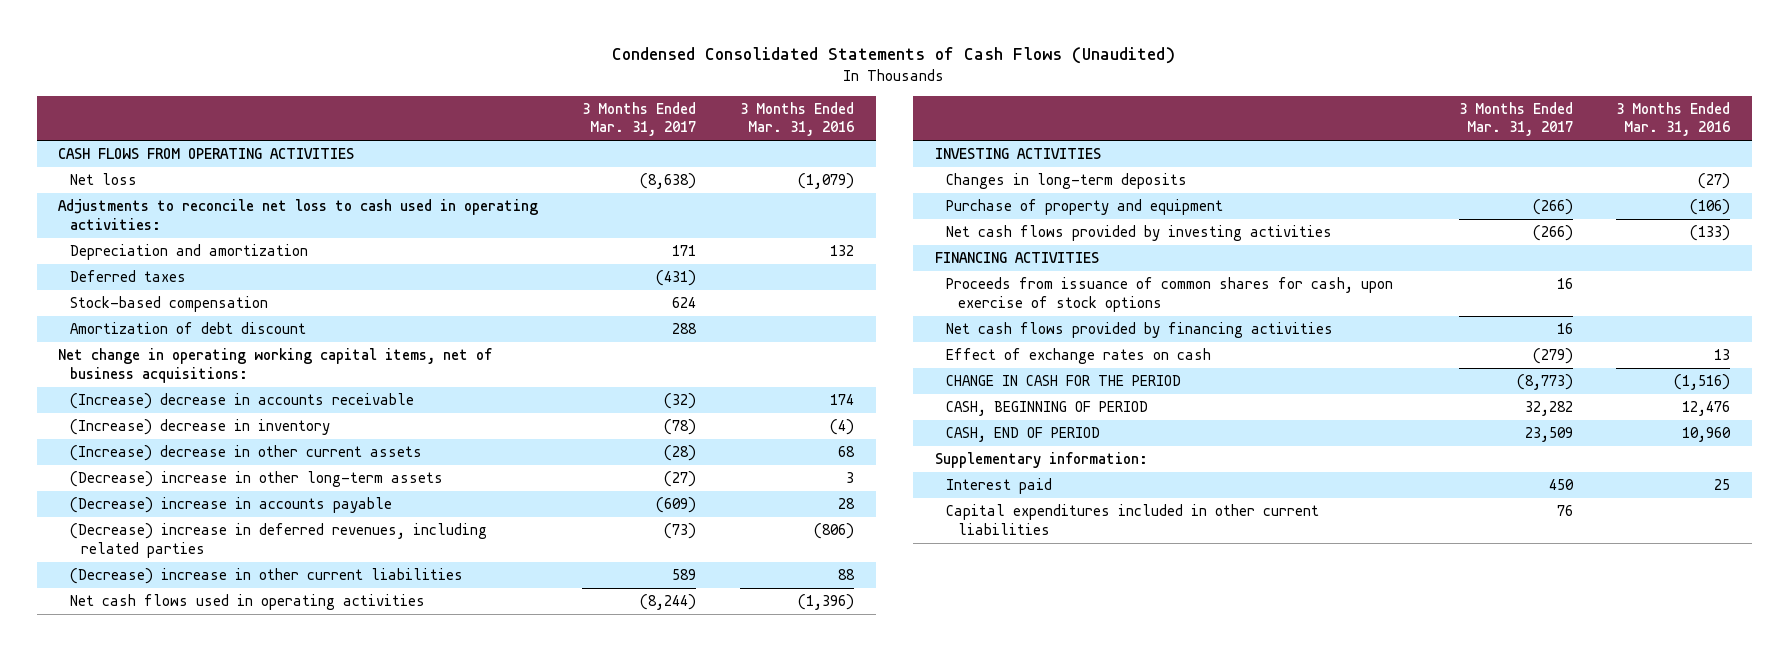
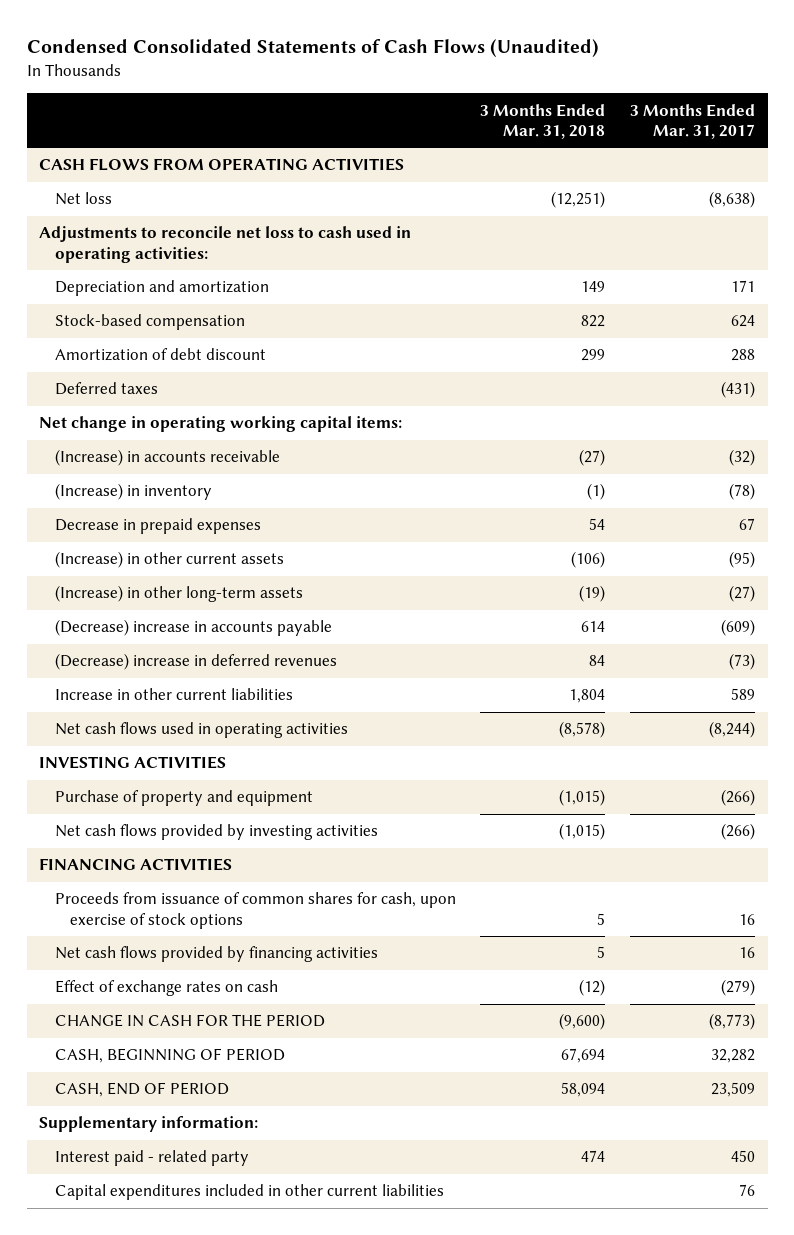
[739,102,854,137] 3 Months Ended Mar. 31, 2016 -> none
none -> [480,103,606,139] 3 Months Ended Mar. 31, 2018
[69,270,186,283] Deferred taxes -> [54,382,158,396] Deferred taxes
[58,348,493,383] Net change in operating working capital items, net of business acquisitions: -> [39,416,403,433] Net change in operating working capital items:
[69,393,414,410] (Increase) decrease in accounts receivable -> [54,449,280,467] (Increase) in accounts receivable
[69,419,330,436] (Increase) decrease in inventory -> [54,483,212,501] (Increase) in inventory
none -> [54,518,261,535] Decrease in prepaid expenses
[69,445,422,462] (Increase) decrease in other current assets -> [54,551,284,569] (Increase) in other current assets
[664,445,697,462] (28) -> [729,551,756,569] (95)
[69,471,443,488] (Decrease) increase in other long-term assets -> [54,585,303,603] (Increase) in other long-term assets
[69,523,487,558] (Decrease) increase in deferred revenues, including related parties -> [54,653,337,671] (Decrease) increase in deferred revenues
[69,568,463,585] (Decrease) increase in other current liabilities -> [54,688,293,701] Increase in other current liabilities
[946,173,1188,190] Changes in long-term deposits -> none
[946,478,1053,495] Interest paid -> [54,1150,249,1167] Interest paid - related party

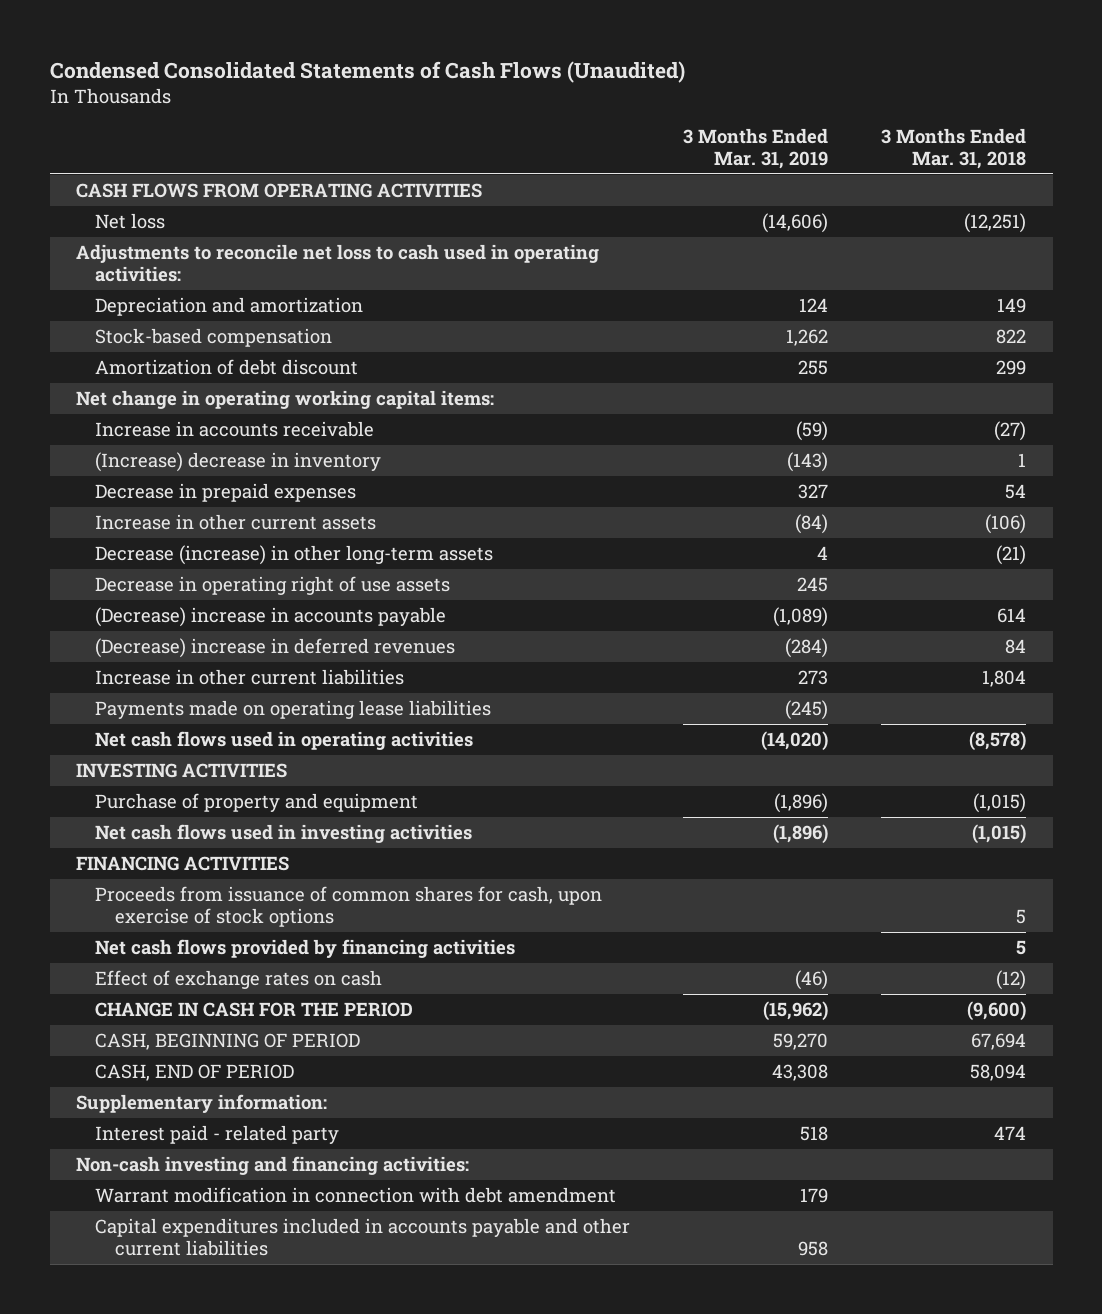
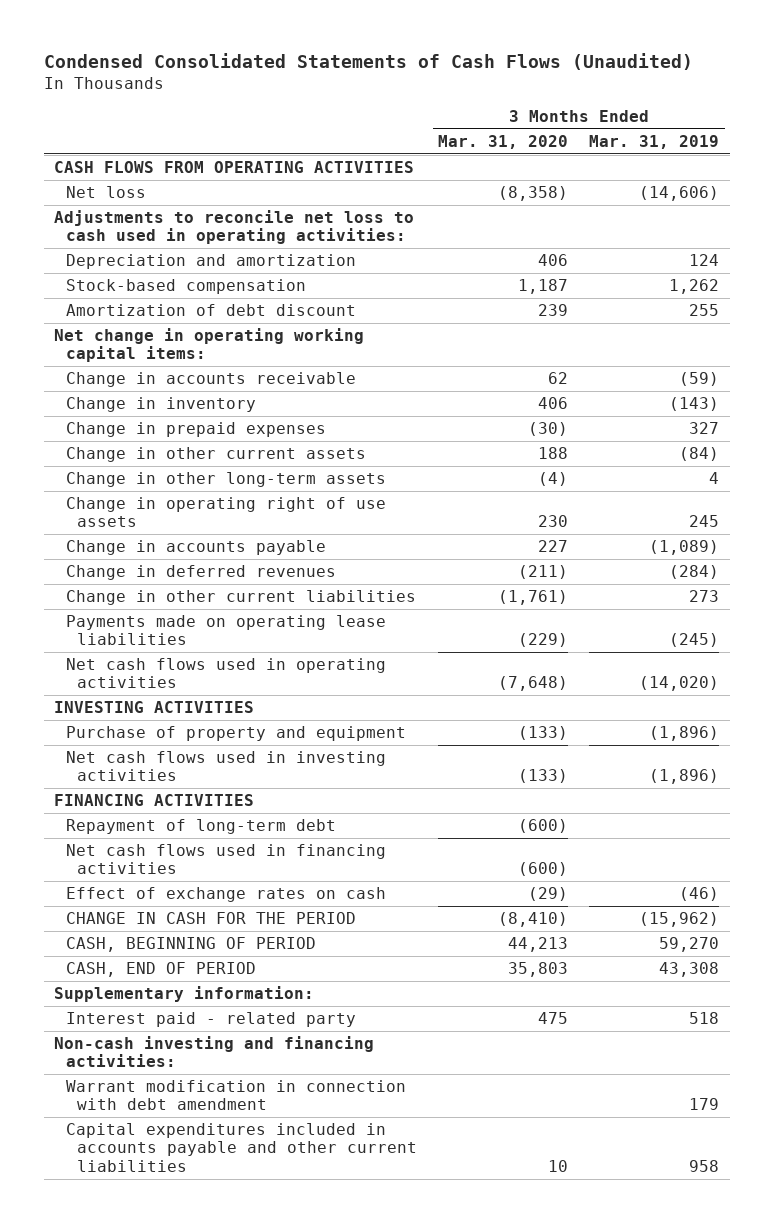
[881,128,1027,169] 3 Months Ended Mar. 31, 2018 -> none
none -> [438,134,569,149] Mar. 31, 2020
[95,421,375,438] Increase in accounts receivable -> [65,372,356,388] Change in accounts receivable
[95,452,382,473] (Increase) decrease in inventory -> [65,397,256,413] Change in inventory
[95,483,357,503] Decrease in prepaid expenses -> [65,422,326,438] Change in prepaid expenses
[95,514,377,531] Increase in other current assets -> [65,447,366,463] Change in other current assets
[95,545,494,566] Decrease (increase) in other long-term assets -> [65,472,386,488] Change in other long-term assets
[95,576,451,596] Decrease in operating right of use assets -> [65,497,386,528] Change in operating right of use assets
[95,607,447,628] (Decrease) increase in accounts payable -> [65,540,326,556] Change in accounts payable
[95,638,456,659] (Decrease) increase in deferred revenues -> [65,565,336,581] Change in deferred revenues
[95,669,405,686] Increase in other current liabilities -> [65,590,416,606] Change in other current liabilities
[95,886,603,927] Proceeds from issuance of common shares for cash, upon exercise of stock options -> none
none -> [65,819,336,835] Repayment of long-term debt
[95,939,516,959] Net cash flows provided by financing activities -> [65,844,386,875] Net cash flows used in financing activities

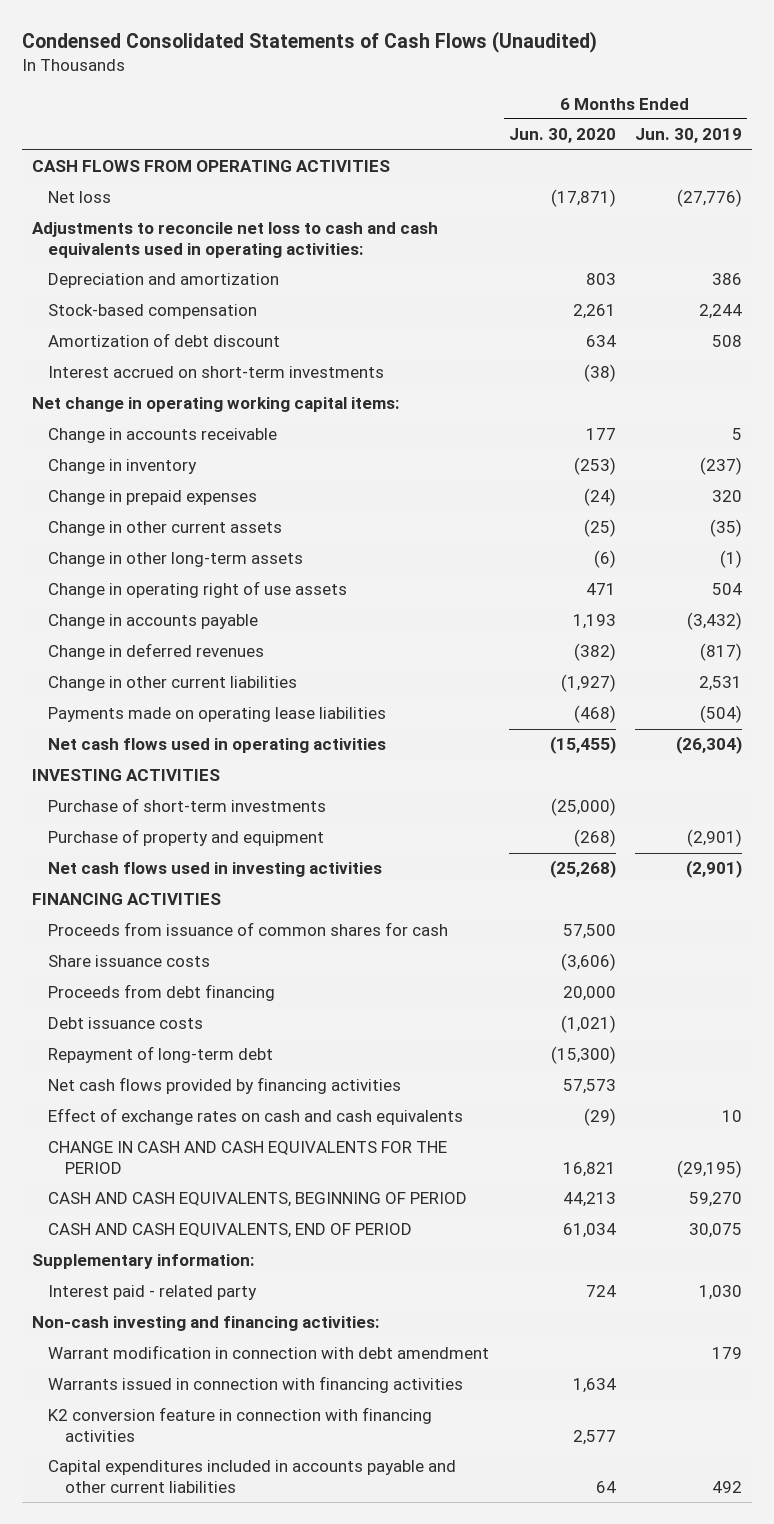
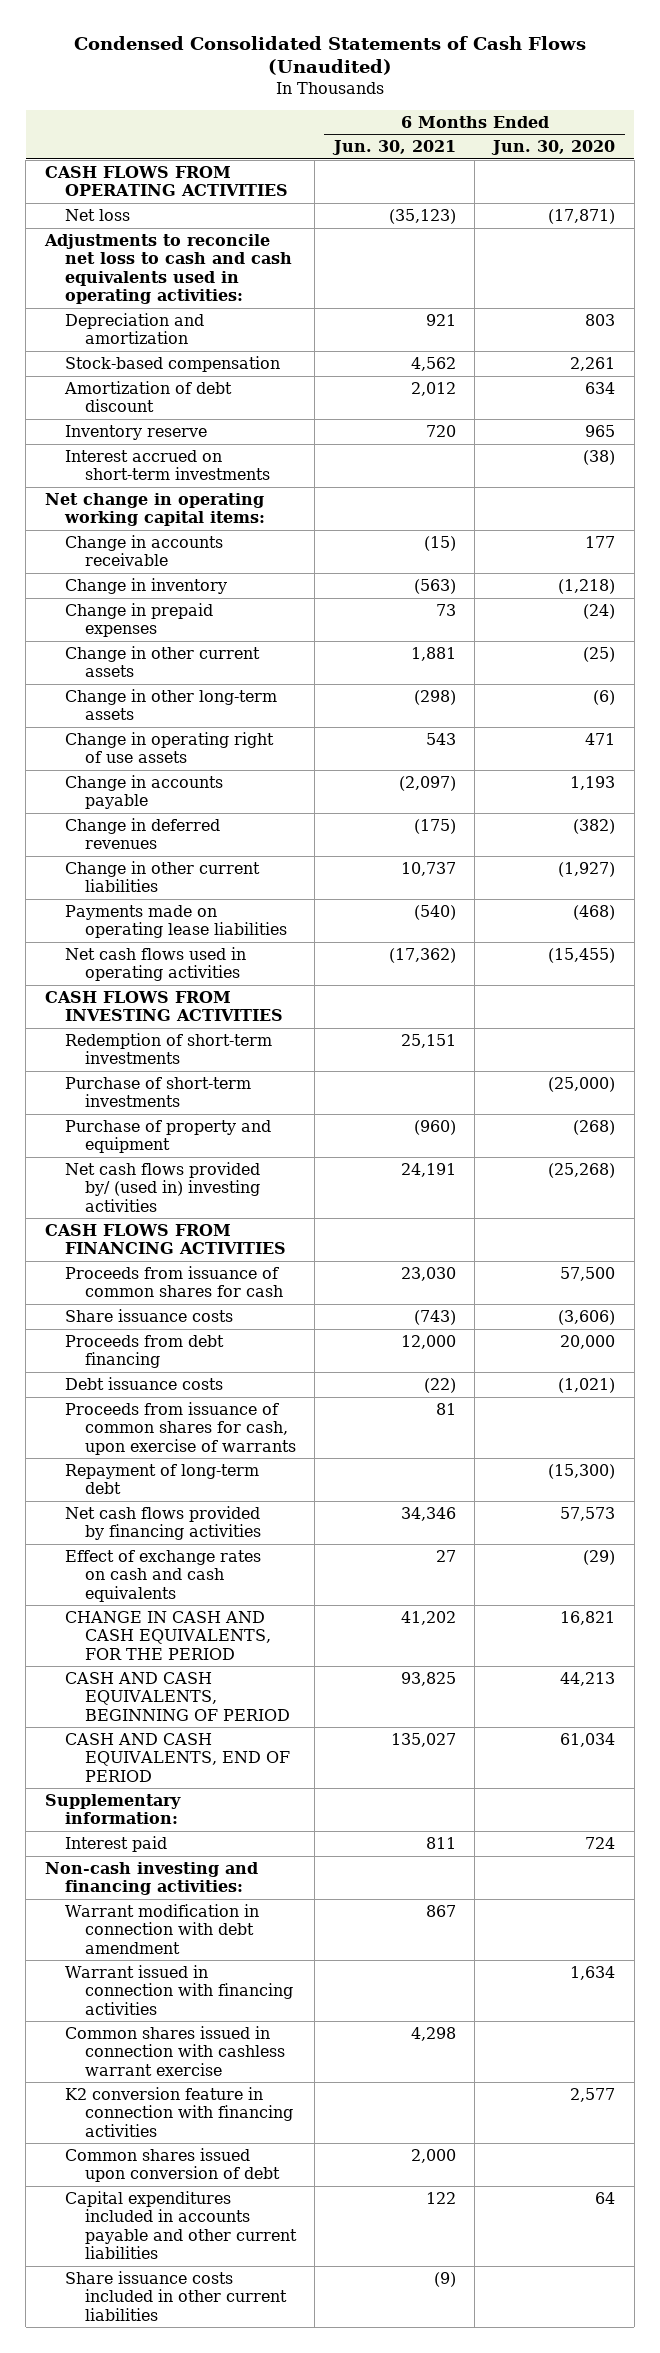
[635,128,743,144] Jun. 30, 2019 -> none
none -> [331,140,456,156] Jun. 30, 2021
none -> [64,424,207,440] Inventory reserve
[573,457,616,476] (253) -> [558,578,616,594] (1,218)
[31,769,220,782] INVESTING ACTIVITIES -> [44,990,283,1022] CASH FLOWS FROM INVESTING ACTIVITIES
none -> [64,1032,272,1065] Redemption of short-term investments
[48,862,383,878] Net cash flows used in investing activities -> [64,1161,261,1212] Net cash flows provided by/ (used in) investing activities
[31,893,221,906] FINANCING ACTIVITIES -> [44,1223,286,1255] CASH FLOWS FROM FINANCING ACTIVITIES
none -> [64,1401,297,1455] Proceeds from issuance of common shares for cash, upon exercise of warrants
[48,1141,448,1174] CHANGE IN CASH AND CASH EQUIVALENTS FOR THE PERIOD -> [64,1610,272,1660] CHANGE IN CASH AND CASH EQUIVALENTS, FOR THE PERIOD
[48,1285,258,1301] Interest paid - related party -> [64,1835,167,1852] Interest paid
[48,1376,464,1394] Warrants issued in connection with financing activities -> [64,1964,294,2015] Warrant issued in connection with financing activities
none -> [64,2025,286,2076] Common shares issued in connection with cashless warrant exercise
none -> [64,2147,281,2183] Common shares issued upon conversion of debt
none -> [64,2270,288,2321] Share issuance costs included in other current liabilities

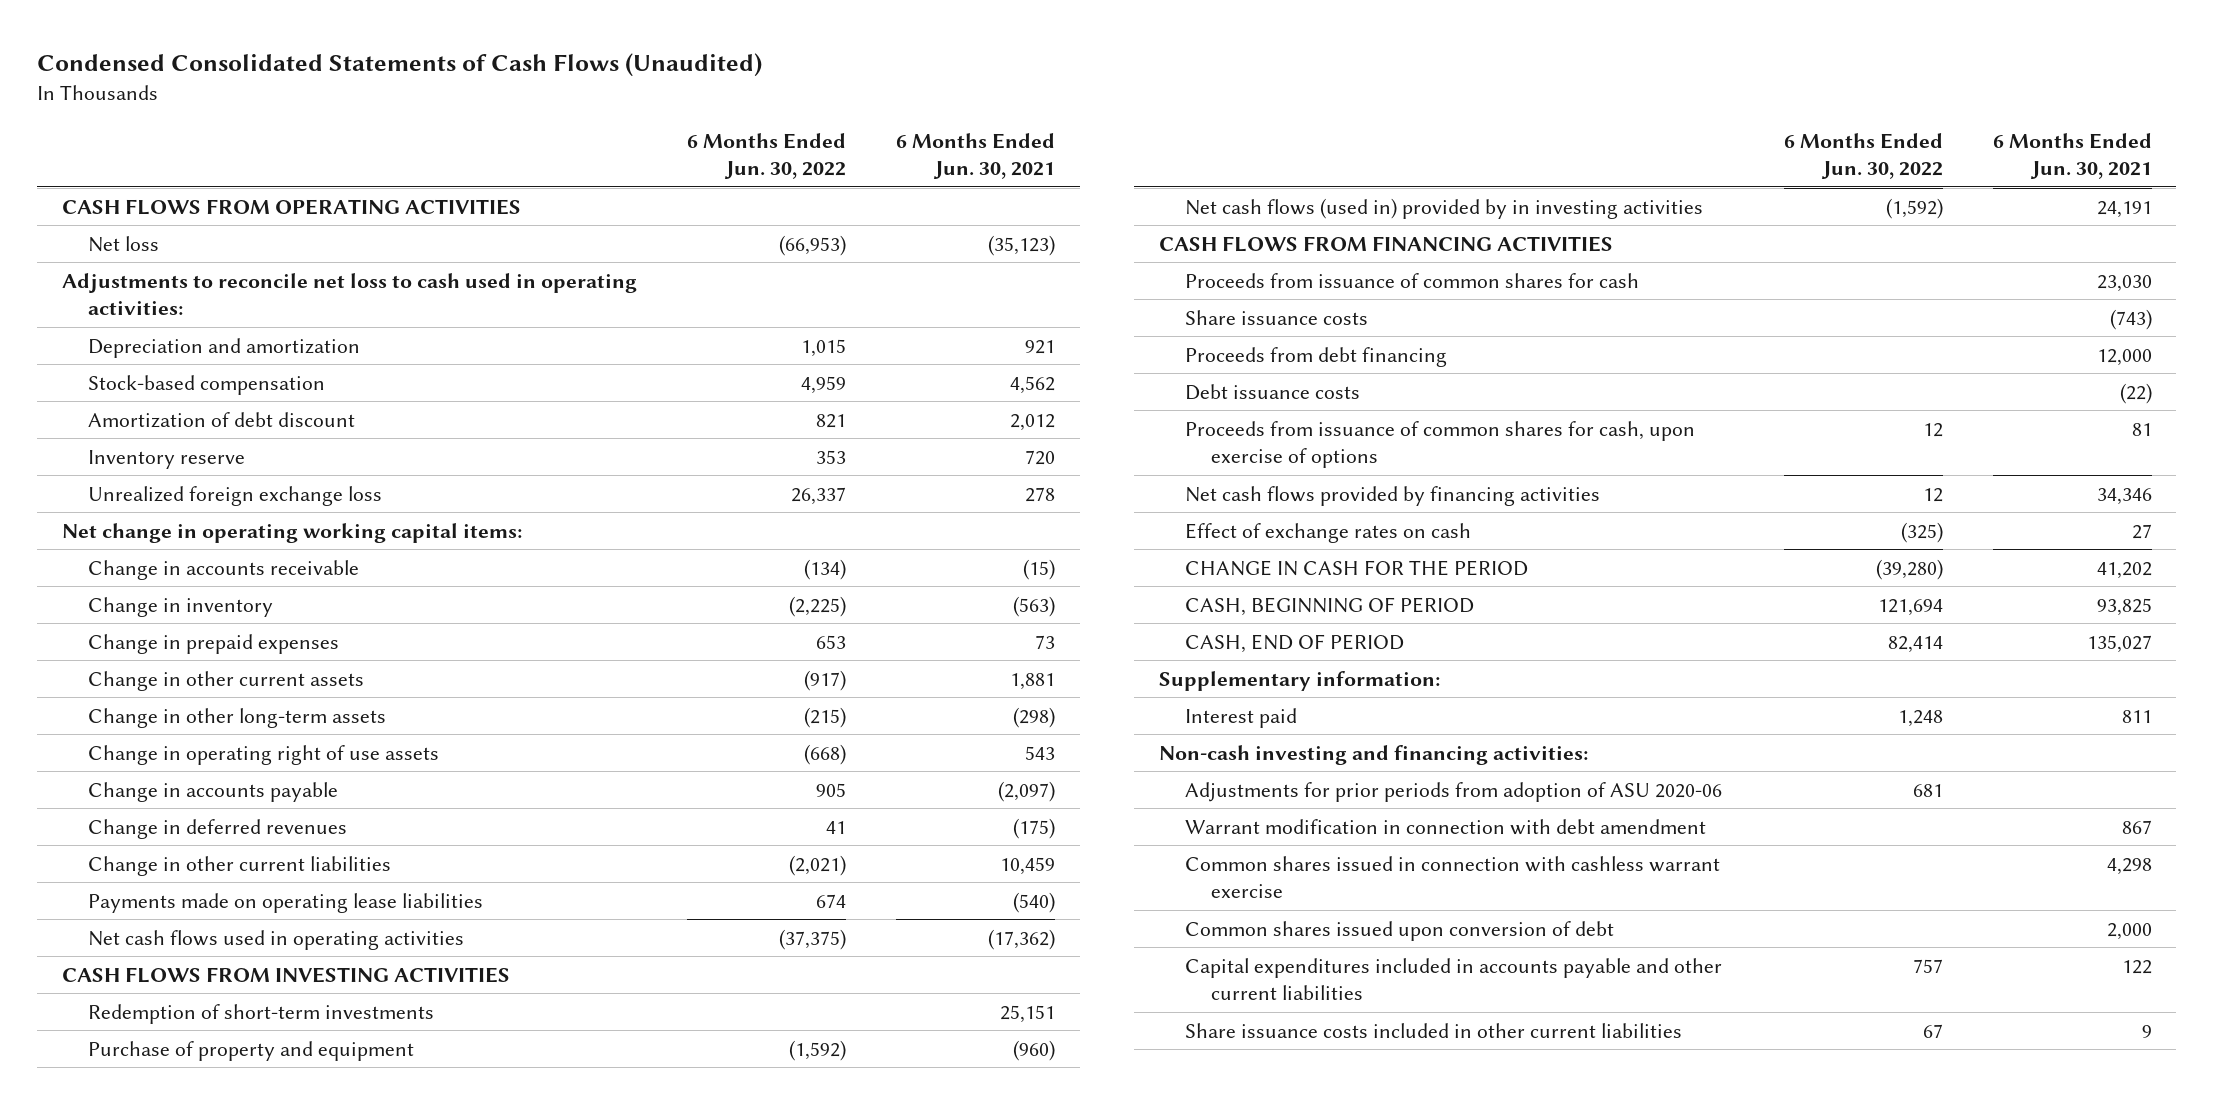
[491,140,616,156] Jun. 30, 2020 -> none
none -> [687,132,847,180] 6 Months Ended Jun. 30, 2022
[43,233,292,304] Adjustments to reconcile net loss to cash and cash equivalents used in operating activities: -> [62,272,638,316] Adjustments to reconcile net loss to cash used in operating activities:
[64,449,271,481] Interest accrued on short-term investments -> none
none -> [88,485,383,506] Unrealized foreign exchange loss
[400,861,456,876] 10,737 -> [999,856,1055,875] 10,459
[64,1076,251,1108] Purchase of short-term investments -> none
[64,1161,261,1212] Net cash flows provided by/ (used in) investing activities -> [1185,197,1704,219] Net cash flows (used in) provided by in investing activities
[64,1463,259,1495] Repayment of long-term debt -> none
[64,1401,297,1455] Proceeds from issuance of common shares for cash, upon exercise of warrants -> [1185,420,1696,469] Proceeds from issuance of common shares for cash, upon exercise of options
[64,1549,261,1602] Effect of exchange rates on cash and cash equivalents -> [1185,522,1472,543] Effect of exchange rates on cash
[64,1610,272,1660] CHANGE IN CASH AND CASH EQUIVALENTS, FOR THE PERIOD -> [1185,559,1529,576] CHANGE IN CASH FOR THE PERIOD
[64,1671,291,1721] CASH AND CASH EQUIVALENTS, BEGINNING OF PERIOD -> [1185,596,1475,616] CASH, BEGINNING OF PERIOD
[64,1732,291,1782] CASH AND CASH EQUIVALENTS, END OF PERIOD -> [1185,633,1405,653] CASH, END OF PERIOD
none -> [1185,781,1723,802] Adjustments for prior periods from adoption of ASU 2020-06
[64,1964,294,2015] Warrant issued in connection with financing activities -> none
[64,2086,294,2137] K2 conversion feature in connection with financing activities -> none
[433,2271,456,2287] (9) -> [2141,1024,2152,1038] 9

